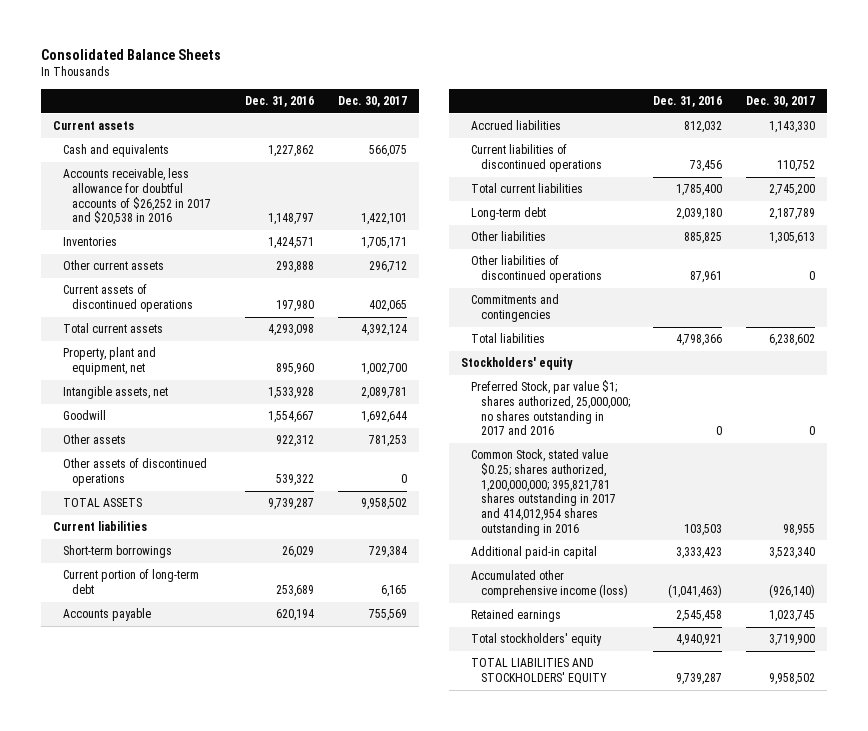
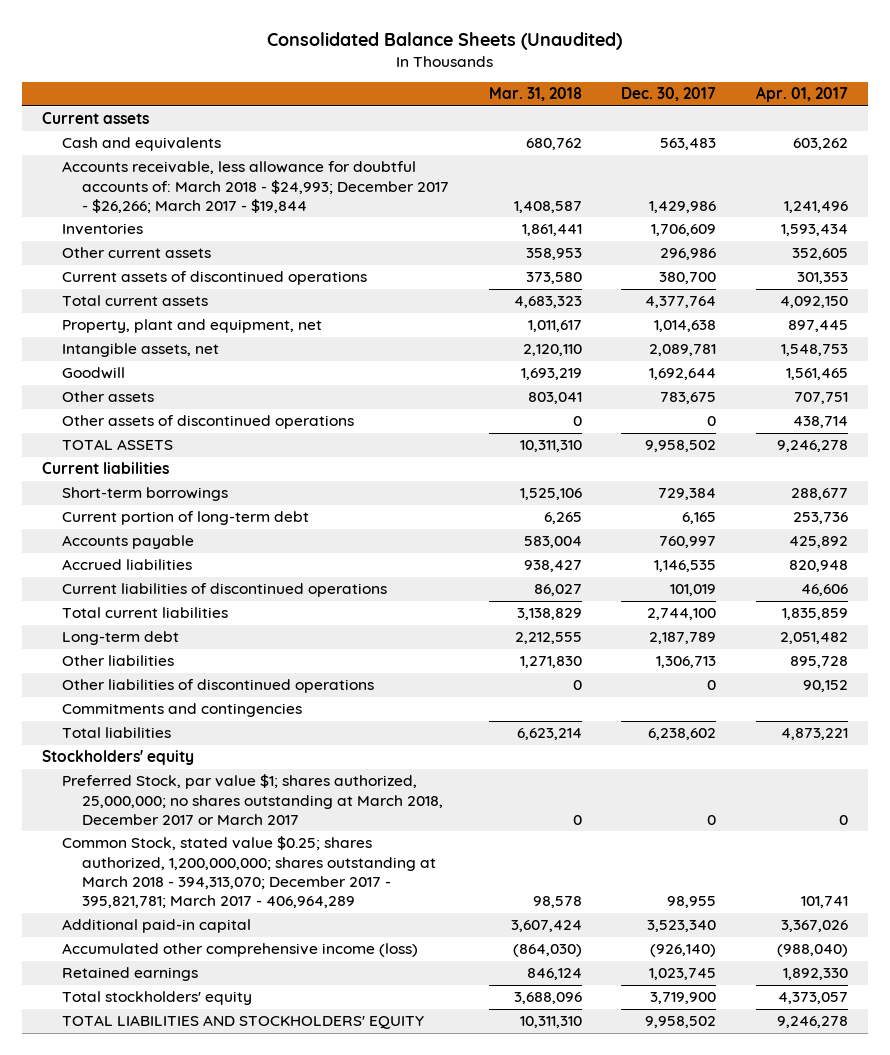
[41,49,222,61] Consolidated Balance Sheets -> [266,31,622,50] Consolidated Balance Sheets (Unaudited)
[245,95,315,107] Dec. 31, 2016 -> none
none -> [488,87,582,102] Mar. 31, 2018
none -> [756,86,849,103] Apr. 01, 2017
[369,145,408,158] 566,075 -> [660,138,717,151] 563,483
[62,168,212,226] Accounts receivable, less allowance for doubtful accounts of $26,252 in 2017 and $20,538 in 2016 -> [61,161,449,214] Accounts receivable, less allowance for doubtful accounts of: March 2018 - $24,993; December 2017 - $26,266; March 2017 - $19,844
[361,213,408,226] 1,422,101 -> [649,201,717,214] 1,429,986
[361,237,408,250] 1,705,171 -> [651,224,717,237] 1,706,609
[369,261,408,274] 296,712 -> [660,248,717,261] 296,986
[369,299,408,312] 402,065 -> [659,272,717,285] 380,700
[361,324,408,337] 4,392,124 -> [645,296,717,309] 4,377,764
[361,362,408,375] 1,002,700 -> [654,320,717,333] 1,014,638
[369,435,408,448] 781,253 -> [660,392,717,405] 783,675
[369,609,408,622] 755,569 -> [659,536,717,549] 760,997
[769,121,816,134] 1,143,330 -> [654,560,717,573] 1,146,535
[777,159,816,172] 110,752 -> [670,584,717,597] 101,019
[769,184,816,197] 2,745,200 -> [647,608,717,621] 2,744,100
[769,232,816,245] 1,305,613 -> [656,656,717,669] 1,306,713
[470,380,630,436] Preferred Stock, par value $1; shares authorized, 25,000,000; no shares outstanding in 2017 and 2016 -> [61,774,443,826] Preferred Stock, par value $1; shares authorized, 25,000,000; no shares outstanding at March 2018, December 2017 or March 2017
[470,449,616,536] Common Stock, stated value $0.25; shares authorized, 1,200,000,000; 395,821,781 shares outstanding in 2017 and 414,012,954 shares outstanding in 2016 -> [61,836,436,909] Common Stock, stated value $0.25; shares authorized, 1,200,000,000; shares outstanding at March 2018 - 394,313,070; December 2017 - 395,821,781; March 2017 - 406,964,289

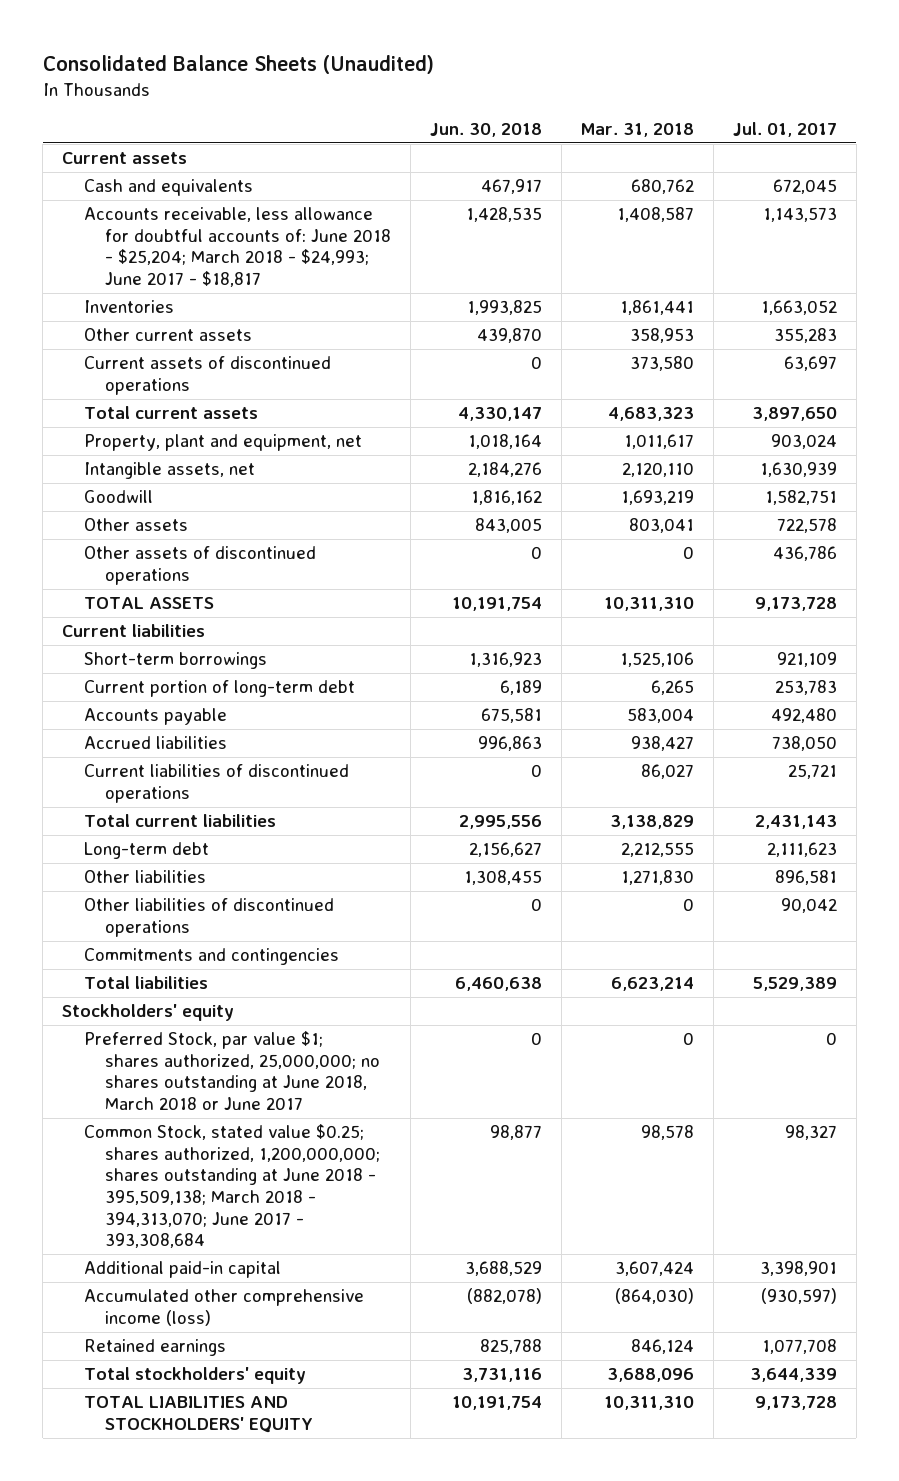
[621,87,717,102] Dec. 30, 2017 -> none
[756,86,849,103] Apr. 01, 2017 -> none
none -> [429,123,542,138] Jun. 30, 2018
none -> [733,122,838,138] Jul. 01, 2017
[61,161,449,214] Accounts receivable, less allowance for doubtful accounts of: March 2018 - $24,993; December 2017 - $26,266; March 2017 - $19,844 -> [83,207,392,287] Accounts receivable, less allowance for doubtful accounts of: June 2018 - $25,204; March 2018 - $24,993; June 2017 - $18,817
[61,774,443,826] Preferred Stock, par value $1; shares authorized, 25,000,000; no shares outstanding at March 2018, December 2017 or March 2017 -> [83,1031,381,1110] Preferred Stock, par value $1; shares authorized, 25,000,000; no shares outstanding at June 2018, March 2018 or June 2017
[61,836,436,909] Common Stock, stated value $0.25; shares authorized, 1,200,000,000; shares outstanding at March 2018 - 394,313,070; December 2017 - 395,821,781; March 2017 - 406,964,289 -> [83,1124,381,1249] Common Stock, stated value $0.25; shares authorized, 1,200,000,000; shares outstanding at June 2018 - 395,509,138; March 2018 - 394,313,070; June 2017 - 393,308,684

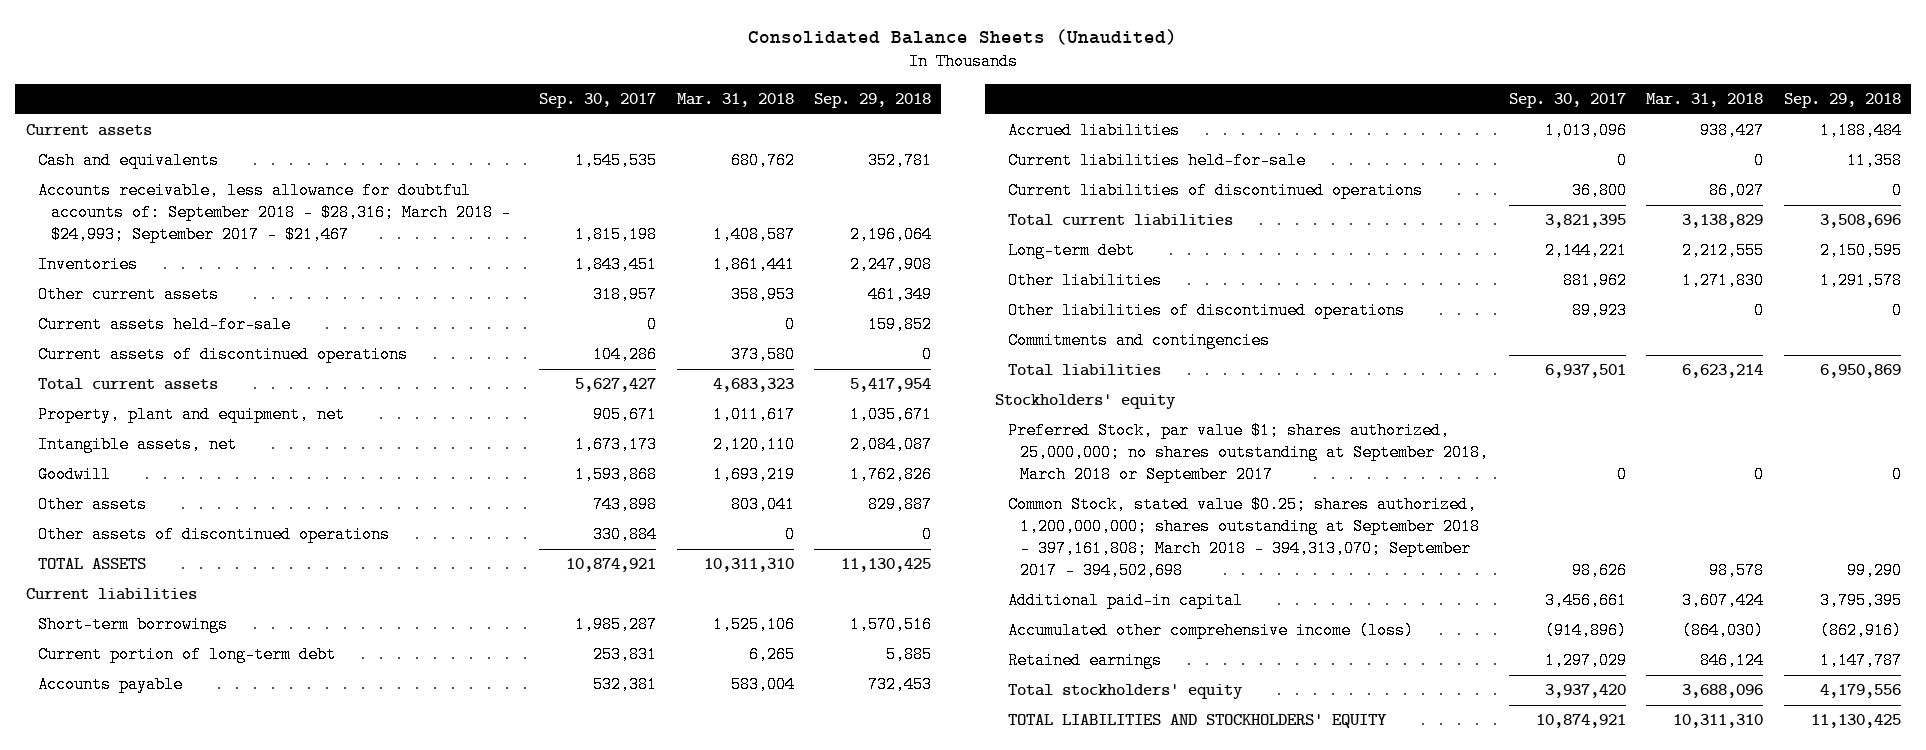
[429,123,542,138] Jun. 30, 2018 -> none
[733,122,838,138] Jul. 01, 2017 -> none
none -> [539,93,657,109] Sep. 30, 2017
none -> [813,93,931,109] Sep. 29, 2018
[83,207,392,287] Accounts receivable, less allowance for doubtful accounts of: June 2018 - $25,204; March 2018 - $24,993; June 2017 - $18,817 -> [38,182,511,244] Accounts receivable, less allowance for doubtful accounts of: September 2018 - $28,316; March 2018 - $24,993; September 2017 - $21,467
none -> [38,316,292,334] Current assets held-for-sale
none -> [1007,152,1306,170] Current liabilities held-for-sale
[83,1031,381,1110] Preferred Stock, par value $1; shares authorized, 25,000,000; no shares outstanding at June 2018, March 2018 or June 2017 -> [1007,422,1490,484] Preferred Stock, par value $1; shares authorized, 25,000,000; no shares outstanding at September 2018, March 2018 or September 2017
[83,1124,381,1249] Common Stock, stated value $0.25; shares authorized, 1,200,000,000; shares outstanding at June 2018 - 395,509,138; March 2018 - 394,313,070; June 2017 - 393,308,684 -> [1007,496,1481,580] Common Stock, stated value $0.25; shares authorized, 1,200,000,000; shares outstanding at September 2018 - 397,161,808; March 2018 - 394,313,070; September 2017 - 394,502,698

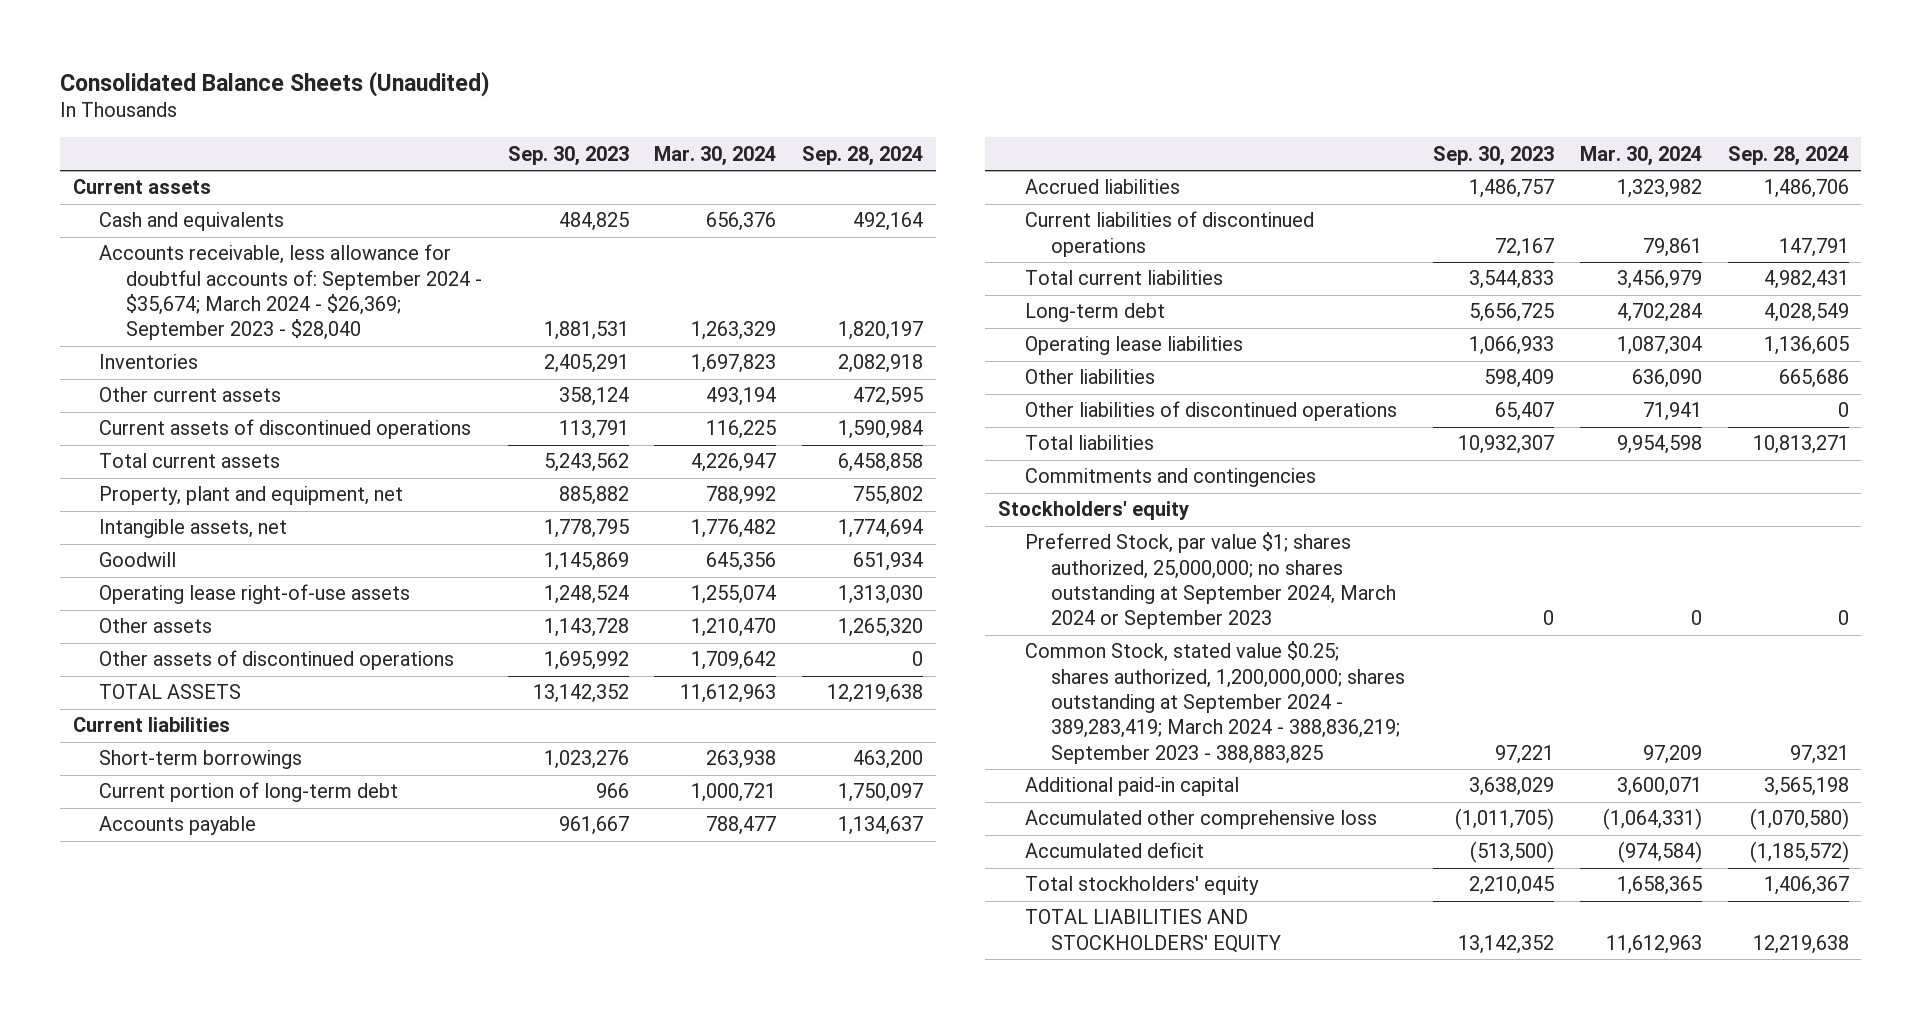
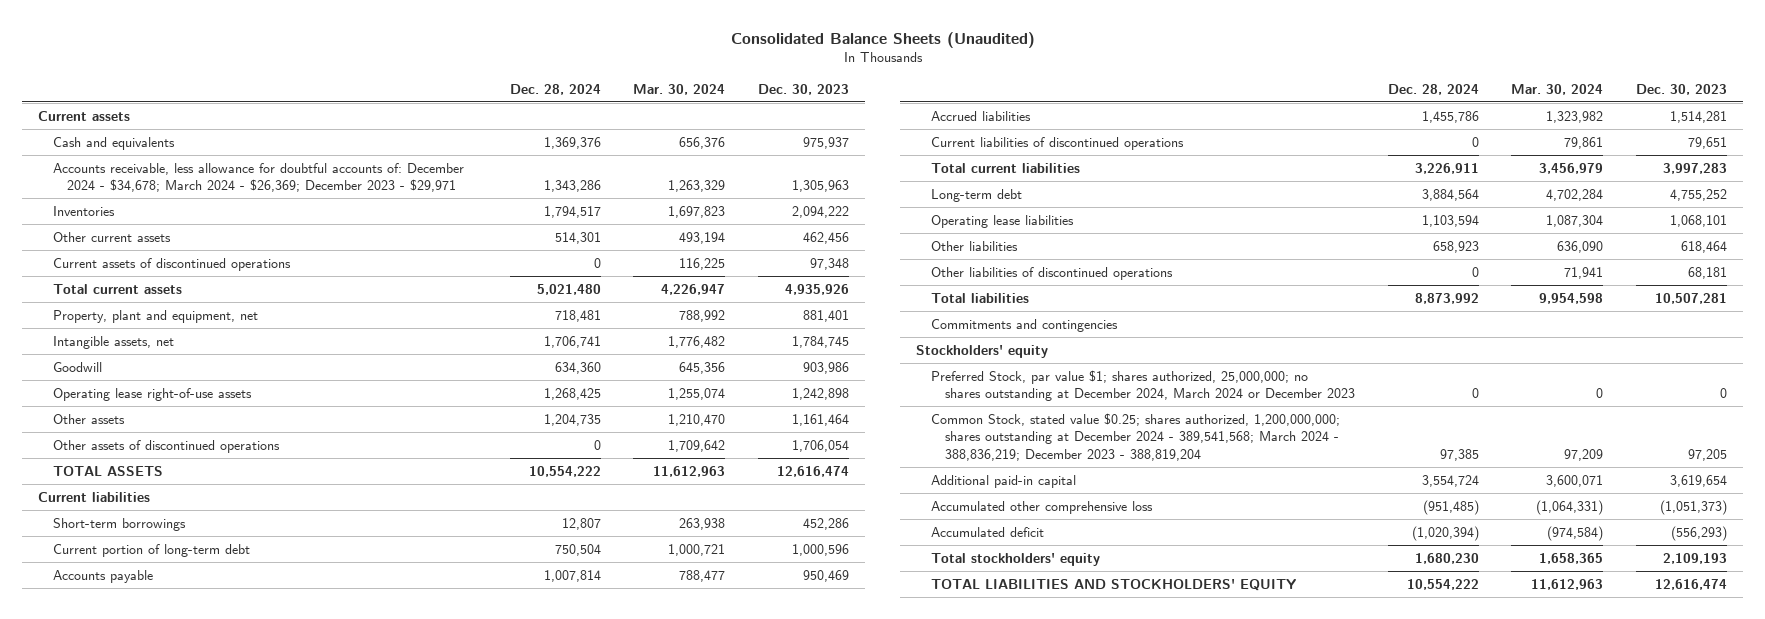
[507,145,629,166] Sep. 30, 2023 -> none
[802,145,924,166] Sep. 28, 2024 -> none
none -> [509,83,601,95] Dec. 28, 2024
none -> [757,83,849,95] Dec. 30, 2023
[99,244,482,341] Accounts receivable, less allowance for doubtful accounts of: September 2024 - $35,674; March 2024 - $26,369; September 2023 - $28,040 -> [52,162,464,193] Accounts receivable, less allowance for doubtful accounts of: December 2024 - $34,678; March 2024 - $26,369; December 2023 - $29,971
[1024,532,1397,630] Preferred Stock, par value $1; shares authorized, 25,000,000; no shares outstanding at September 2024, March 2024 or September 2023 -> [930,369,1356,402] Preferred Stock, par value $1; shares authorized, 25,000,000; no shares outstanding at December 2024, March 2024 or December 2023
[1024,641,1406,764] Common Stock, stated value $0.25; shares authorized, 1,200,000,000; shares outstanding at September 2024 - 389,283,419; March 2024 - 388,836,219; September 2023 - 388,883,825 -> [930,412,1340,461] Common Stock, stated value $0.25; shares authorized, 1,200,000,000; shares outstanding at December 2024 - 389,541,568; March 2024 - 388,836,219; December 2023 - 388,819,204

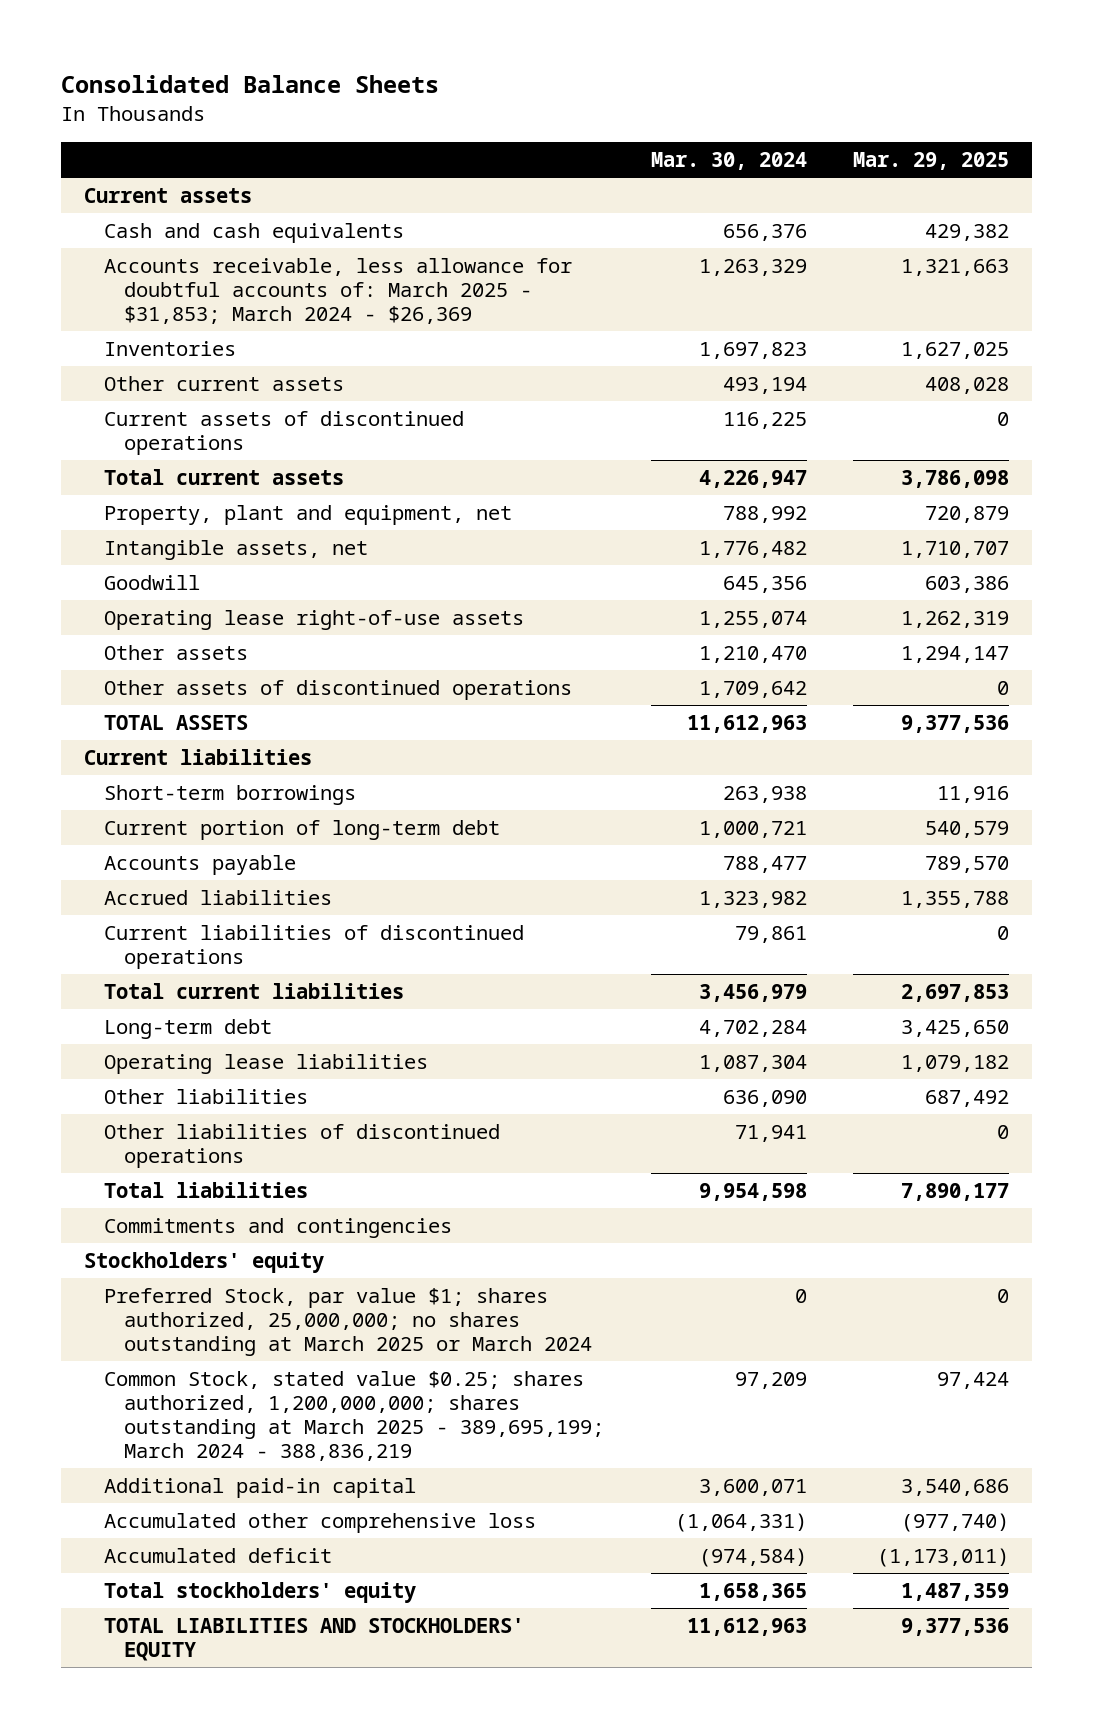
[730,31,1035,48] Consolidated Balance Sheets (Unaudited) -> [61,75,440,94] Consolidated Balance Sheets
[509,83,601,95] Dec. 28, 2024 -> none
[757,83,849,95] Dec. 30, 2023 -> none
none -> [852,151,1009,170] Mar. 29, 2025
[52,136,175,150] Cash and equivalents -> [104,223,405,244] Cash and cash equivalents
[52,162,464,193] Accounts receivable, less allowance for doubtful accounts of: December 2024 - $34,678; March 2024 - $26,369; December 2023 - $29,971 -> [104,258,573,324] Accounts receivable, less allowance for doubtful accounts of: March 2025 - $31,853; March 2024 - $26,369
[930,369,1356,402] Preferred Stock, par value $1; shares authorized, 25,000,000; no shares outstanding at December 2024, March 2024 or December 2023 -> [104,1288,593,1356] Preferred Stock, par value $1; shares authorized, 25,000,000; no shares outstanding at March 2025 or March 2024
[930,412,1340,461] Common Stock, stated value $0.25; shares authorized, 1,200,000,000; shares outstanding at December 2024 - 389,541,568; March 2024 - 388,836,219; December 2023 - 388,819,204 -> [104,1371,605,1461] Common Stock, stated value $0.25; shares authorized, 1,200,000,000; shares outstanding at March 2025 - 389,695,199; March 2024 - 388,836,219

